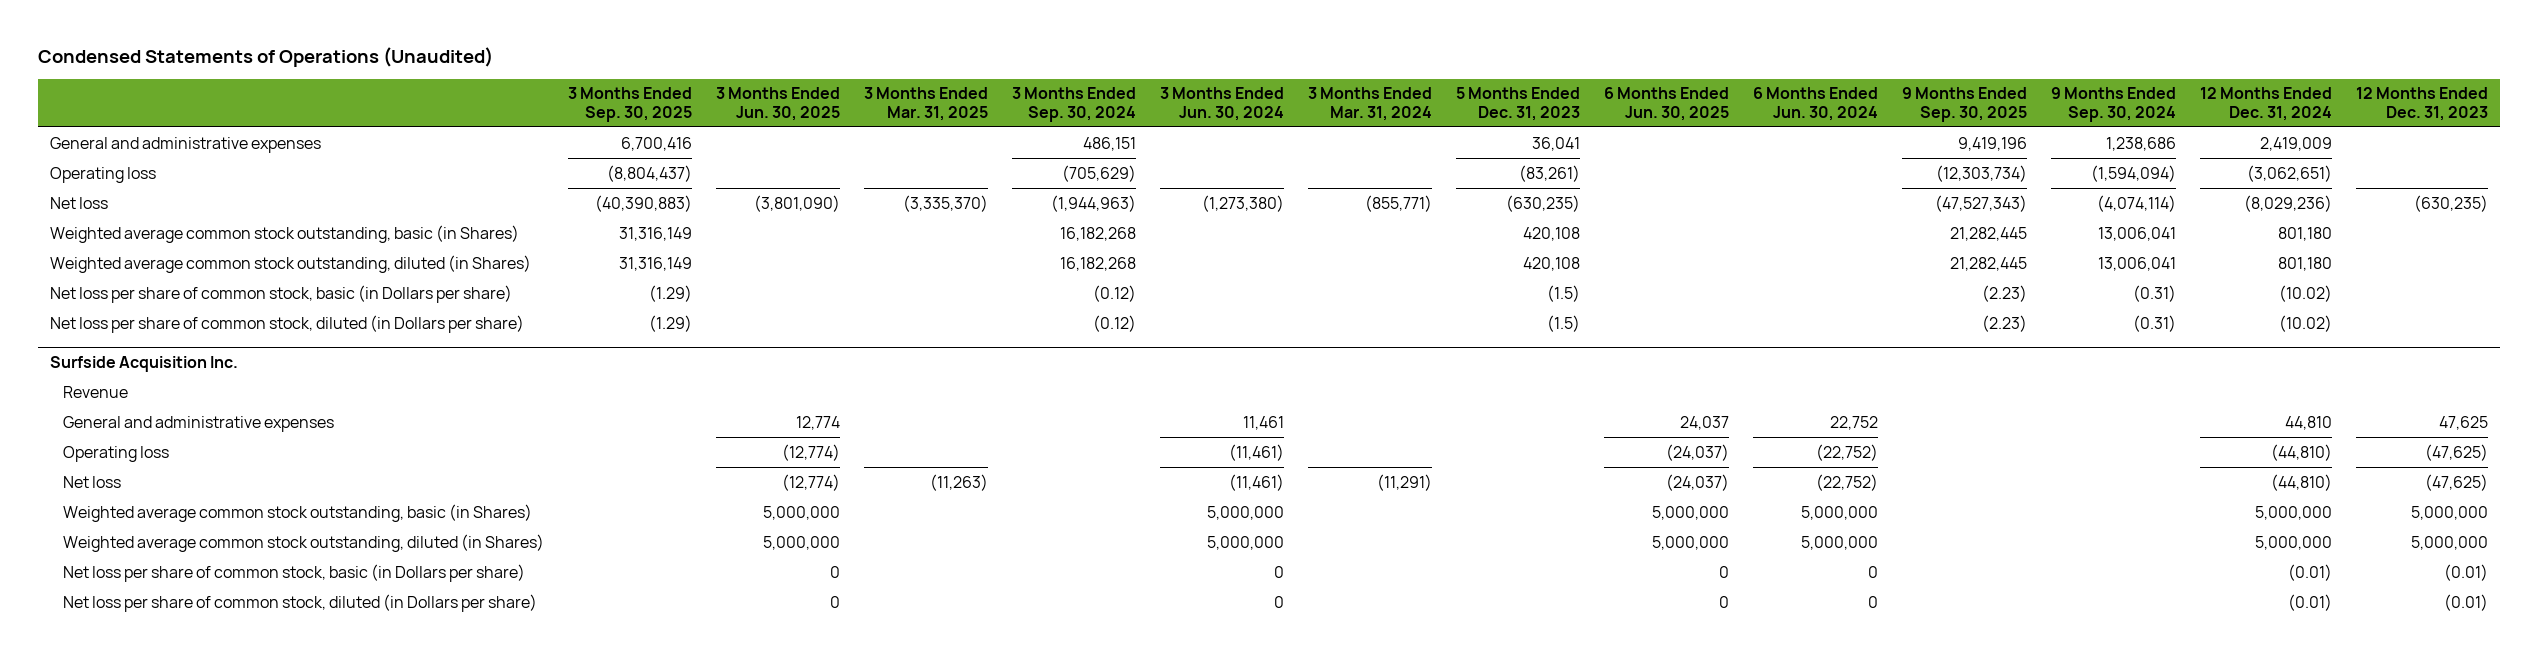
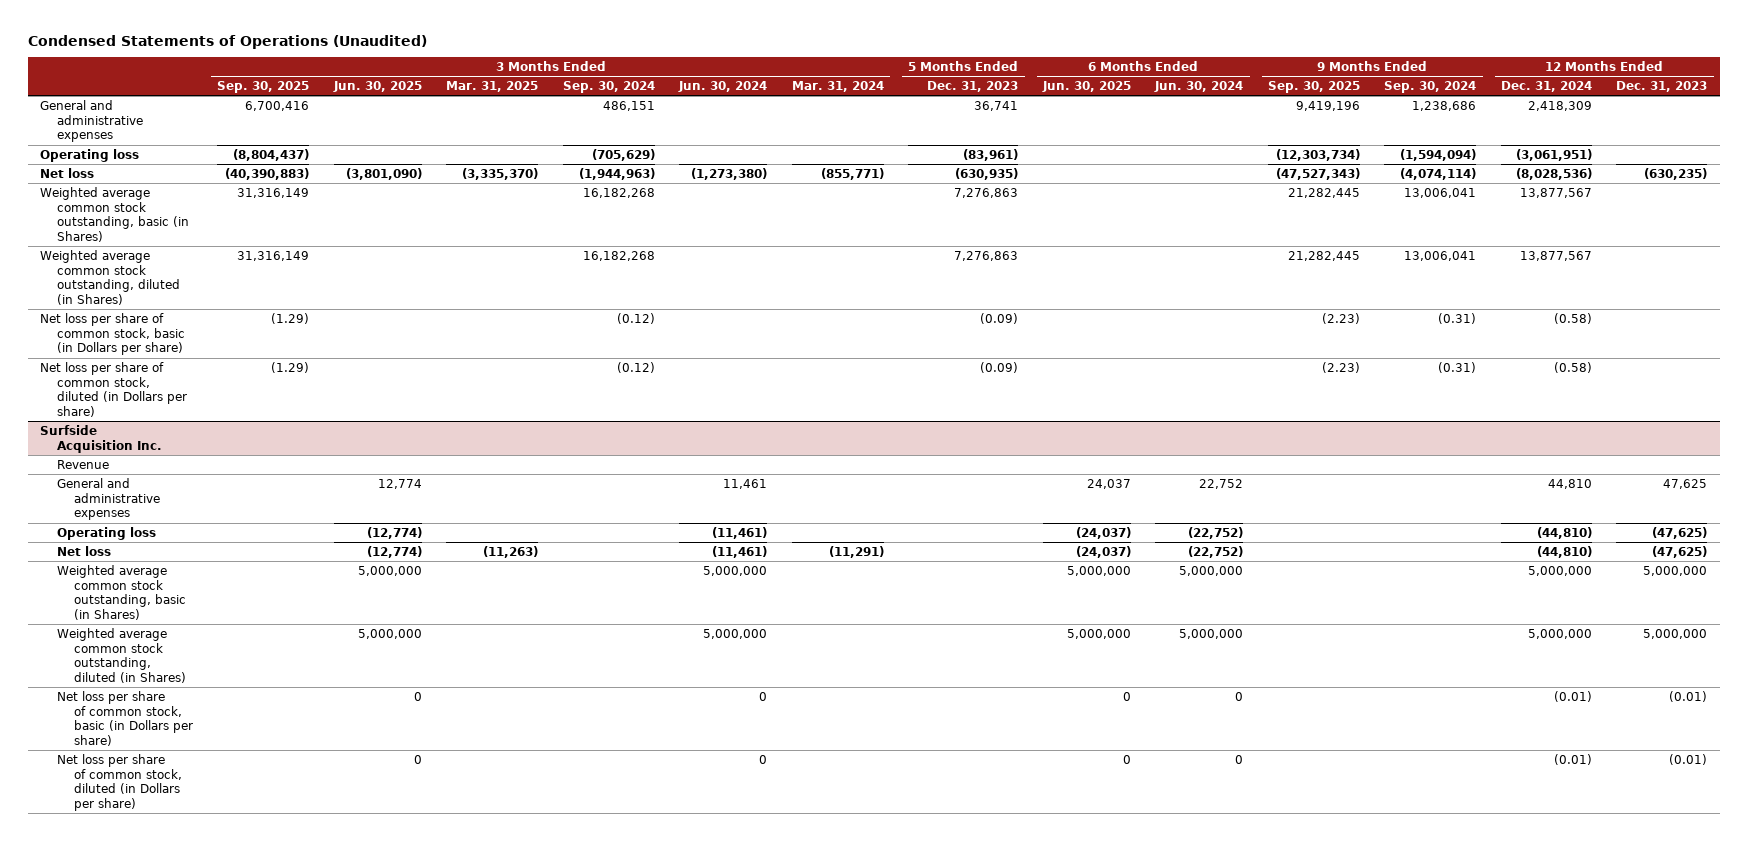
[1532,136,1581,151] 36,041 -> [974,100,1019,111] 36,741
[2260,136,2333,151] 2,419,009 -> [1527,100,1592,111] 2,418,309
[1519,164,1581,182] (83,261) -> [963,148,1019,161] (83,961)
[2247,164,2333,182] (3,062,651) -> [1515,148,1592,161] (3,061,951)
[1506,194,1581,212] (630,235) -> [955,167,1019,180] (630,935)
[2244,194,2333,212] (8,029,236) -> [1515,167,1592,180] (8,028,536)
[1523,226,1581,241] 420,108 -> [954,187,1019,198] 7,276,863
[2278,226,2333,241] 801,180 -> [1519,187,1592,198] 13,877,567
[1523,256,1581,271] 420,108 -> [954,250,1019,261] 7,276,863
[2278,256,2333,271] 801,180 -> [1519,250,1592,261] 13,877,567
[1547,284,1581,302] (1.5) -> [980,312,1019,324] (0.09)
[2279,284,2333,302] (10.02) -> [1553,312,1592,324] (0.58)
[1547,314,1581,332] (1.5) -> [980,361,1019,373] (0.09)
[2279,314,2333,332] (10.02) -> [1553,361,1592,373] (0.58)

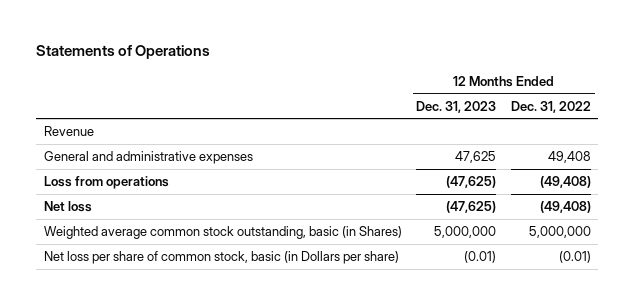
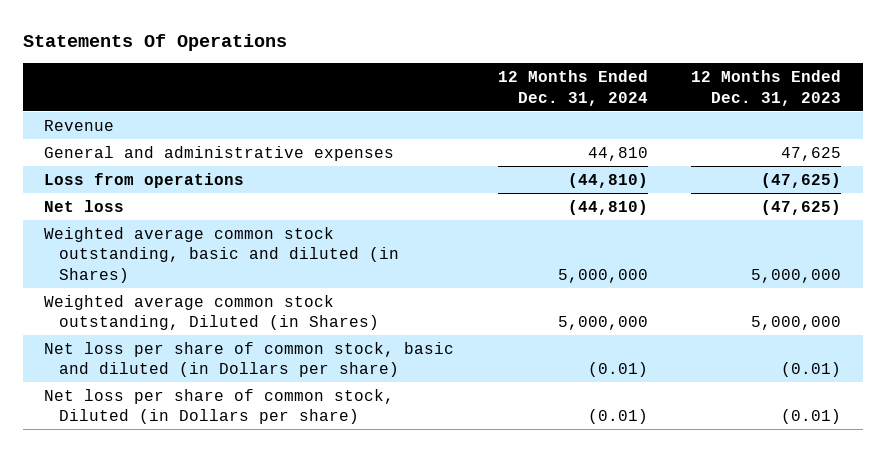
[36,45,211,60] Statements of Operations -> [22,34,287,52] Statements Of Operations
[510,100,591,113] Dec. 31, 2022 -> none
none -> [497,69,648,106] 12 Months Ended Dec. 31, 2024
[43,225,402,239] Weighted average common stock outstanding, basic (in Shares) -> [44,226,400,283] Weighted average common stock outstanding, basic and diluted (in Shares)
none -> [44,294,380,331] Weighted average common stock outstanding, Diluted (in Shares)
[43,250,399,264] Net loss per share of common stock, basic (in Dollars per share) -> [44,341,455,378] Net loss per share of common stock, basic and diluted (in Dollars per share)
none -> [44,388,395,425] Net loss per share of common stock, Diluted (in Dollars per share)

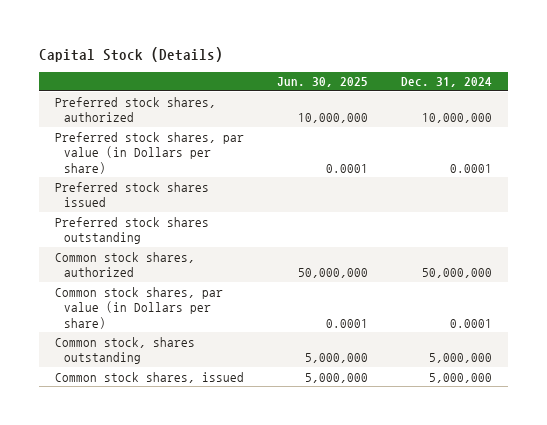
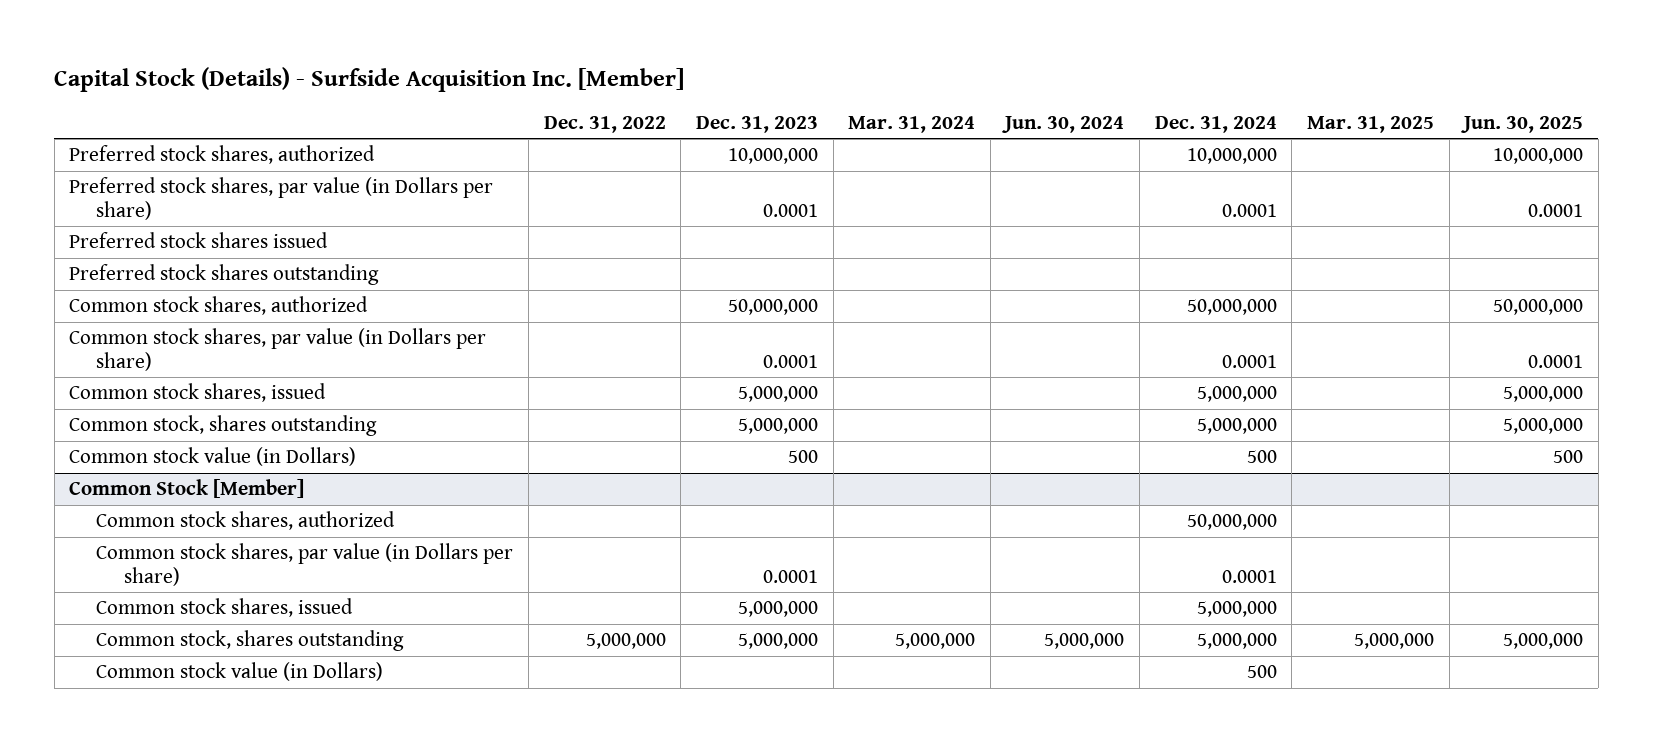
[38,46,223,62] Capital Stock (Details) -> [54,67,685,93] Capital Stock (Details) - Surfside Acquisition Inc. [Member]
none -> [543,115,666,133] Dec. 31, 2022
none -> [695,115,818,133] Dec. 31, 2023
none -> [848,115,976,133] Mar. 31, 2024
none -> [1002,115,1125,133] Jun. 30, 2024
none -> [1307,115,1435,133] Mar. 31, 2025
[55,336,196,365] Common stock, shares outstanding -> [69,415,378,437] Common stock, shares outstanding
none -> [69,447,357,467] Common stock value (in Dollars)
none -> [69,479,305,499] Common Stock [Member]
none -> [96,511,396,531] Common stock shares, authorized
none -> [96,543,514,586] Common stock shares, par value (in Dollars per share)
none -> [96,598,354,618] Common stock shares, issued
none -> [96,630,405,652] Common stock, shares outstanding
none -> [96,662,384,682] Common stock value (in Dollars)

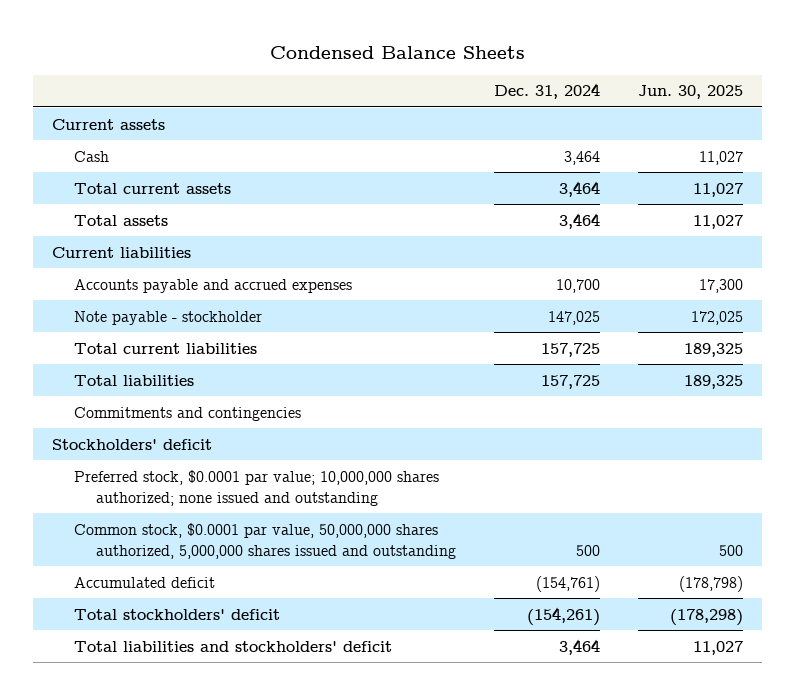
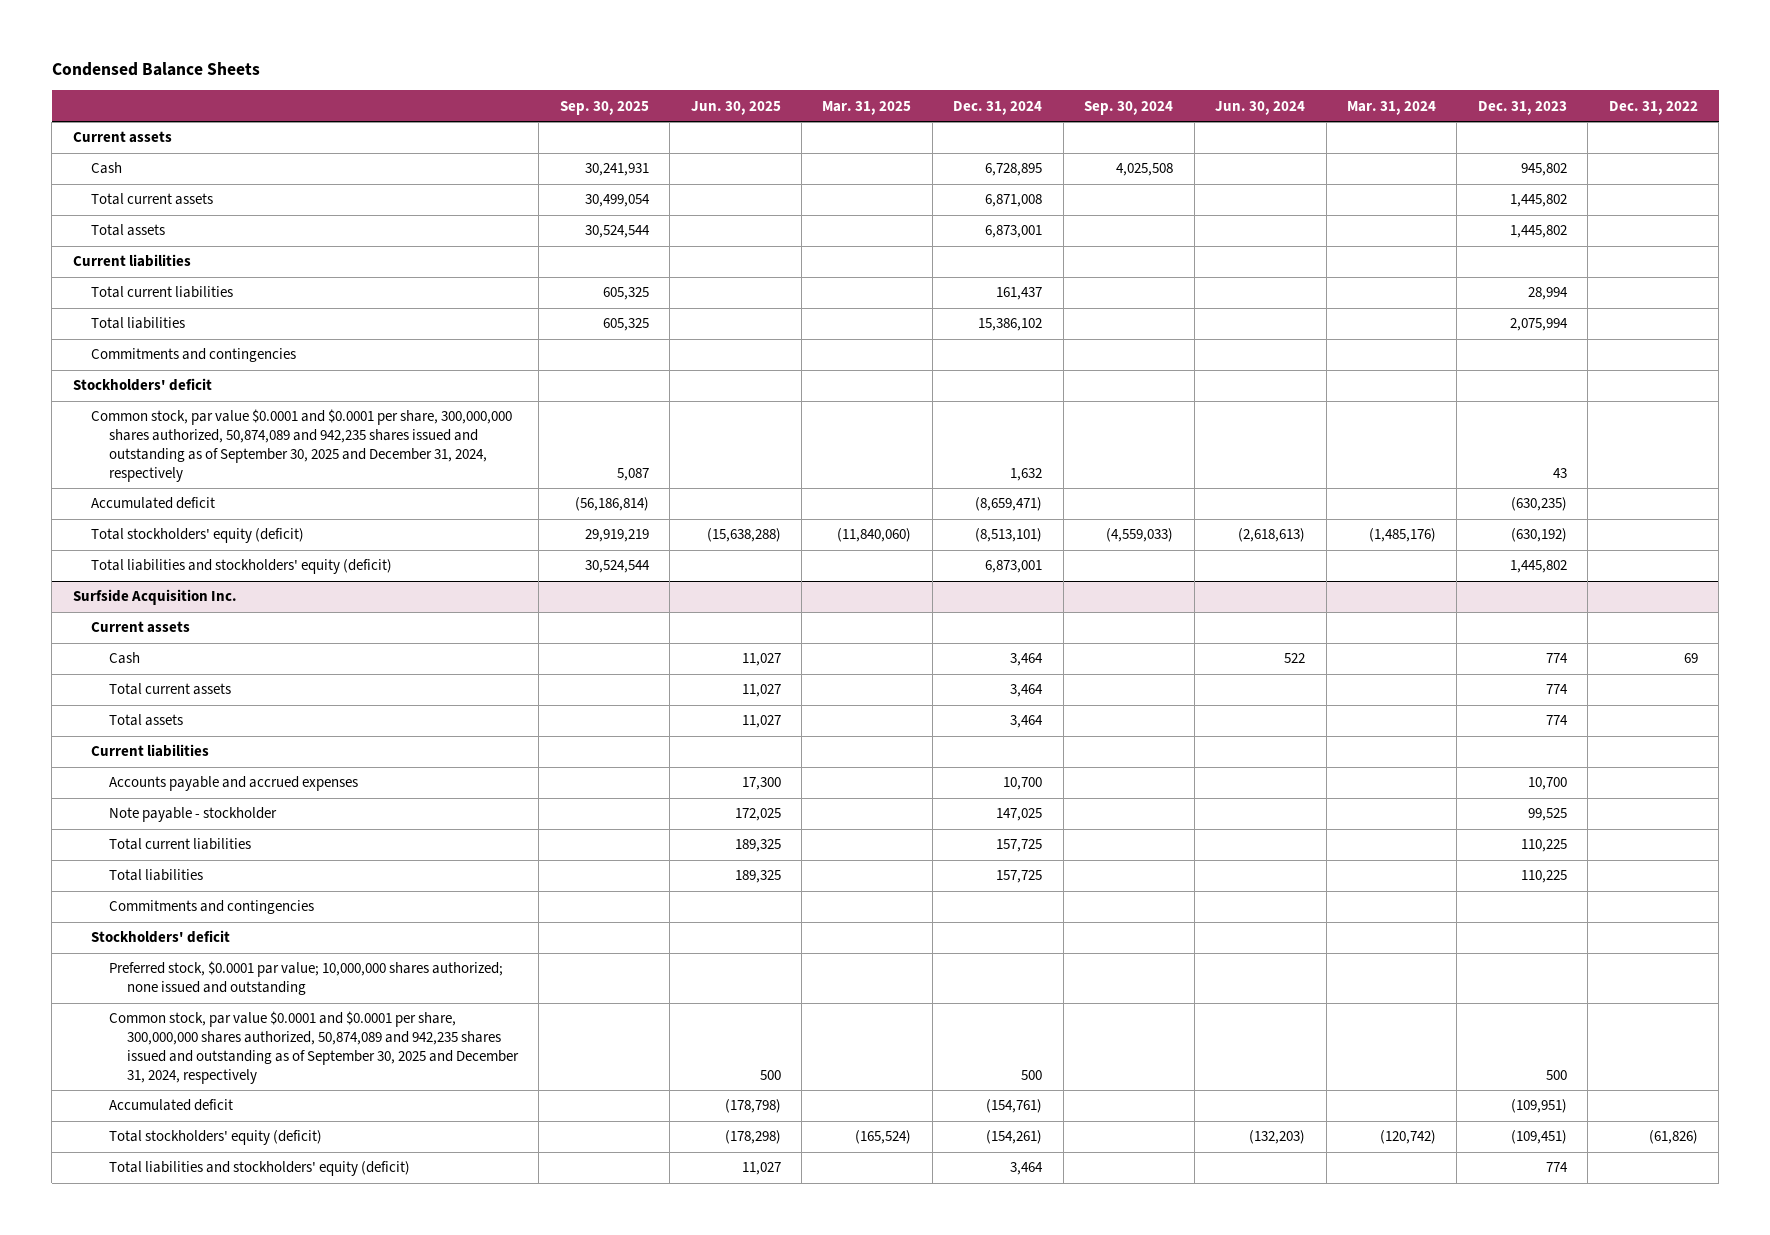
none -> [559,100,649,115] Sep. 30, 2025
none -> [822,100,912,115] Mar. 31, 2025
none -> [1084,100,1174,115] Sep. 30, 2024
none -> [1215,100,1306,115] Jun. 30, 2024
none -> [1346,100,1436,115] Mar. 31, 2024
none -> [1477,100,1567,115] Dec. 31, 2023
none -> [1608,100,1698,115] Dec. 31, 2022
none -> [90,162,122,175] Cash
none -> [90,193,213,206] Total current assets
none -> [90,224,165,237] Total assets
none -> [72,254,191,268] Current liabilities
none -> [90,286,233,299] Total current liabilities
none -> [90,317,185,330] Total liabilities
none -> [90,348,296,363] Commitments and contingencies
none -> [72,378,212,392] Stockholders' deficit
none -> [90,409,512,482] Common stock, par value $0.0001 and $0.0001 per share, 300,000,000 shares authorized, 50,874,089 and 942,235 shares issued and outstanding as of September 30, 2025 and December 31, 2024, respectively
none -> [90,497,215,510] Accumulated deficit
none -> [90,528,304,544] Total stockholders' equity (deficit)
none -> [90,559,392,575] Total liabilities and stockholders' equity (deficit)
none -> [72,589,237,606] Surfside Acquisition Inc.
none -> [90,621,190,634] Current assets
[74,522,457,559] Common stock, $0.0001 par value, 50,000,000 shares authorized, 5,000,000 shares issued and outstanding -> [108,1011,519,1084] Common stock, par value $0.0001 and $0.0001 per share, 300,000,000 shares authorized, 50,874,089 and 942,235 shares issued and outstanding as of September 30, 2025 and December 31, 2024, respectively
[74,608,281,620] Total stockholders' deficit -> [108,1130,322,1146] Total stockholders' equity (deficit)
[74,640,393,652] Total liabilities and stockholders' deficit -> [108,1161,410,1177] Total liabilities and stockholders' equity (deficit)

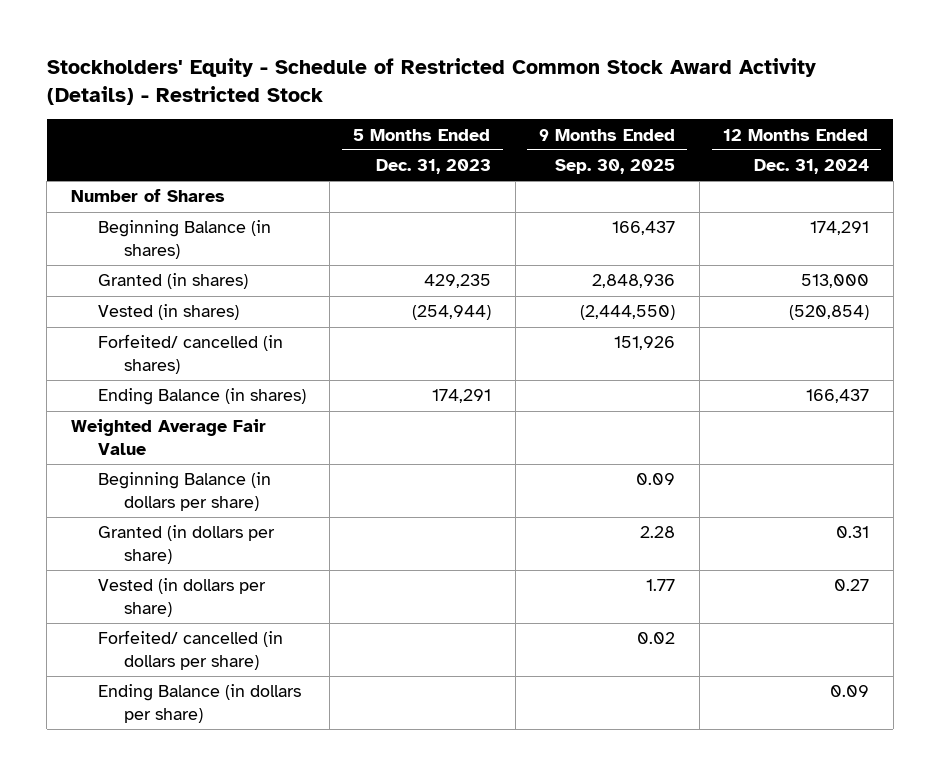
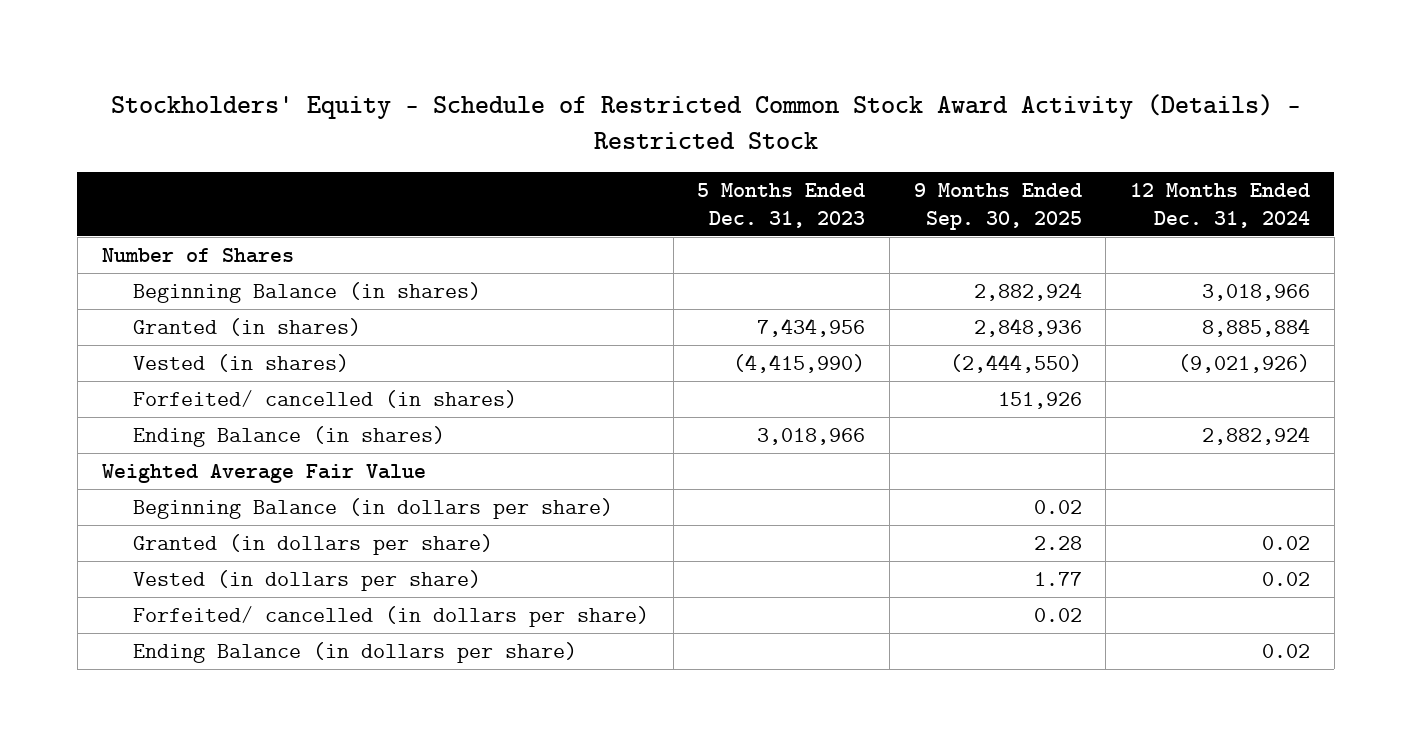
[612,221,676,236] 166,437 -> [973,282,1082,302] 2,882,924
[809,221,869,236] 174,291 -> [1202,284,1311,302] 3,018,966
[423,274,491,289] 429,235 -> [757,318,866,338] 7,434,956
[800,274,869,289] 513,000 -> [1202,318,1311,338] 8,885,884
[411,305,491,321] (254,944) -> [733,354,866,374] (4,415,990)
[788,305,869,321] (520,854) -> [1178,354,1311,374] (9,021,926)
[431,389,491,404] 174,291 -> [757,428,866,446] 3,018,966
[805,389,869,404] 166,437 -> [1202,426,1311,446] 2,882,924
[636,473,676,486] 0.09 -> [1033,500,1082,515] 0.02
[835,526,869,539] 0.31 -> [1262,536,1311,551] 0.02
[833,579,869,592] 0.27 -> [1262,572,1311,587] 0.02
[829,685,869,698] 0.09 -> [1262,644,1311,659] 0.02

